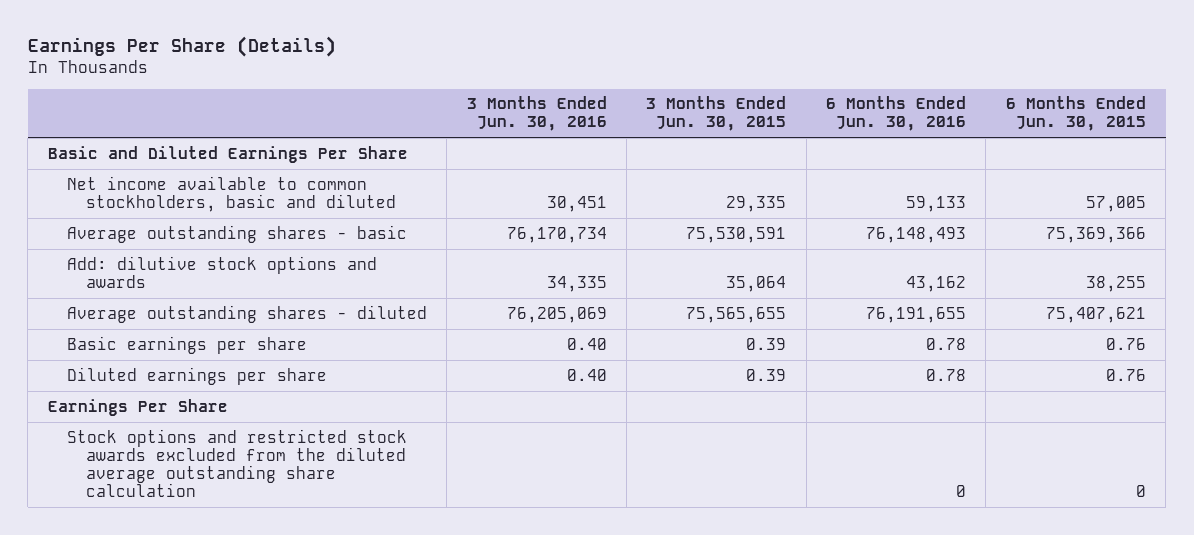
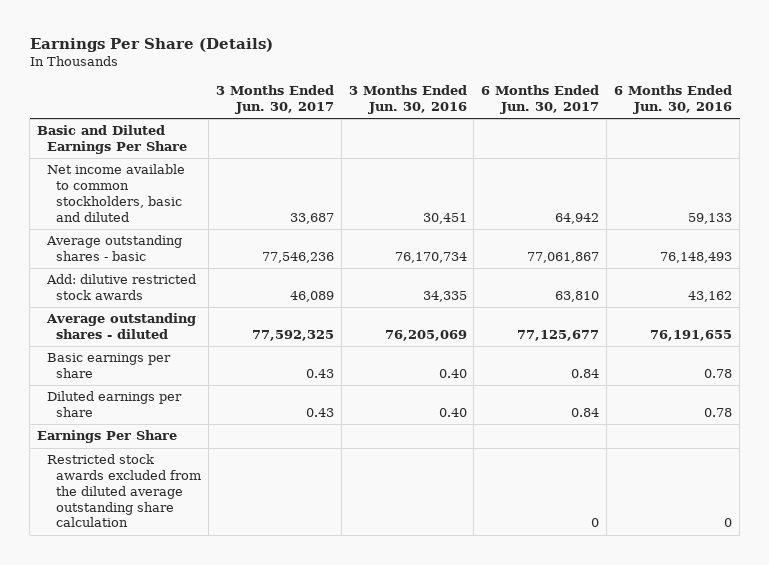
[646,96,787,132] 3 Months Ended Jun. 30, 2015 -> none
[1005,96,1146,132] 6 Months Ended Jun. 30, 2015 -> none
none -> [215,85,334,115] 3 Months Ended Jun. 30, 2017
none -> [481,85,600,115] 6 Months Ended Jun. 30, 2017
[67,255,378,288] Add: dilutive stock options and awards -> [45,274,196,301] Add: dilutive restricted stock awards
[67,428,408,498] Stock options and restricted stock awards excluded from the diluted average outstanding share calculation -> [46,454,202,528] Restricted stock awards excluded from the diluted average outstanding share calculation

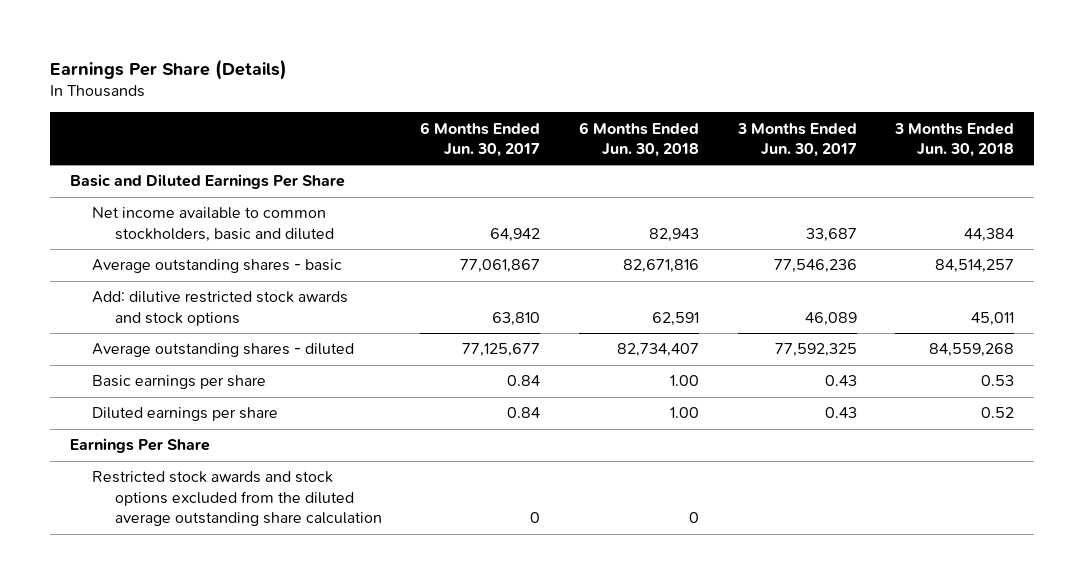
[348,85,467,115] 3 Months Ended Jun. 30, 2016 -> none
[614,85,733,115] 6 Months Ended Jun. 30, 2016 -> none
none -> [578,121,699,158] 6 Months Ended Jun. 30, 2018
none -> [894,122,1015,158] 3 Months Ended Jun. 30, 2018
[45,274,196,301] Add: dilutive restricted stock awards -> [92,291,349,326] Add: dilutive restricted stock awards and stock options
[46,454,202,528] Restricted stock awards excluded from the diluted average outstanding share calculation -> [92,471,382,527] Restricted stock awards and stock options excluded from the diluted average outstanding share calculation

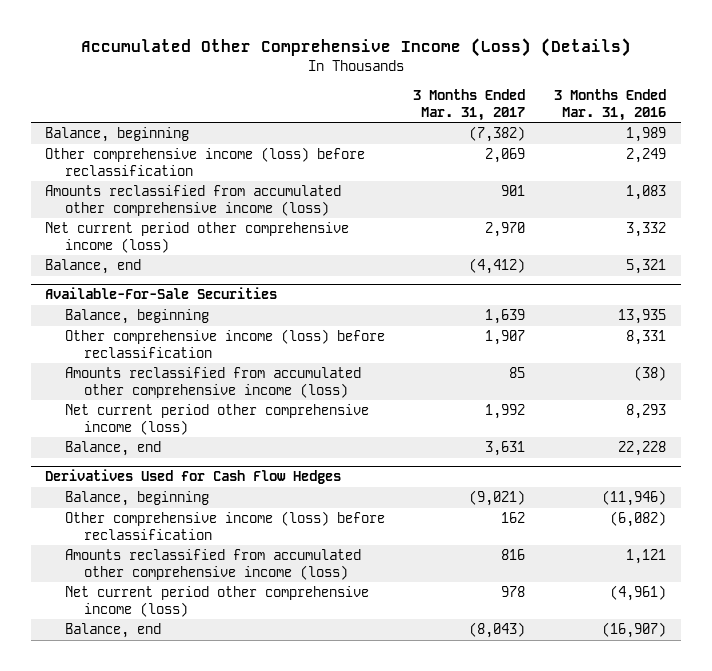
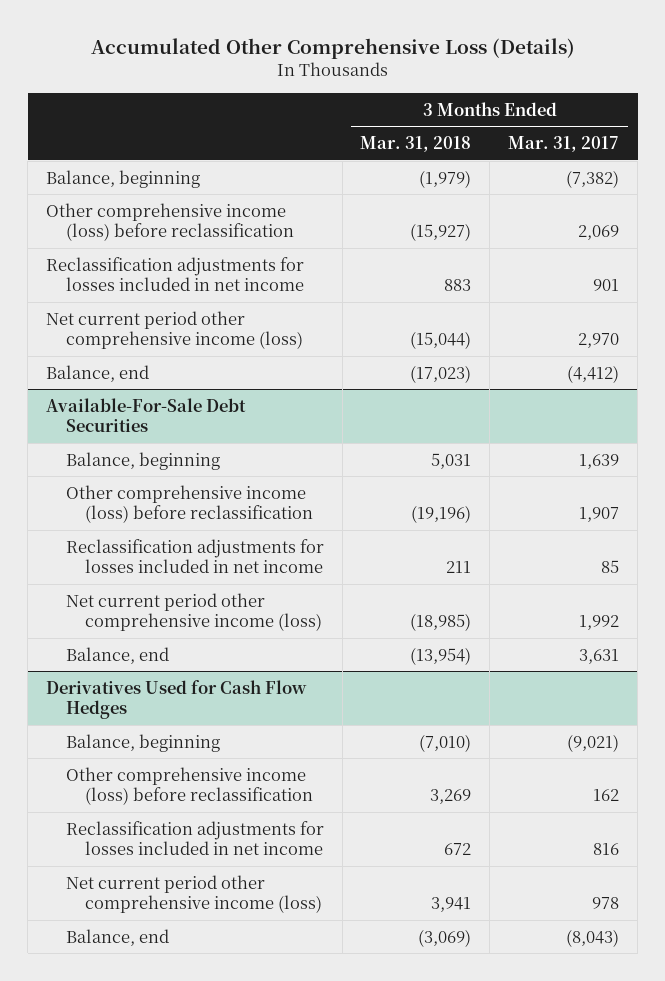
[80,38,631,58] Accumulated Other Comprehensive Income (Loss) (Details) -> [90,37,575,59] Accumulated Other Comprehensive Loss (Details)
[554,89,667,121] 3 Months Ended Mar. 31, 2016 -> none
none -> [360,136,472,153] Mar. 31, 2018
[45,185,342,216] Amounts reclassified from accumulated other comprehensive income (loss) -> [46,256,305,292] Reclassification adjustments for losses included in net income
[45,287,278,300] Available-For-Sale Securities -> [46,397,247,433] Available-For-Sale Debt Securities
[64,367,361,398] Amounts reclassified from accumulated other comprehensive income (loss) -> [65,538,324,574] Reclassification adjustments for losses included in net income
[64,549,361,580] Amounts reclassified from accumulated other comprehensive income (loss) -> [65,820,324,856] Reclassification adjustments for losses included in net income

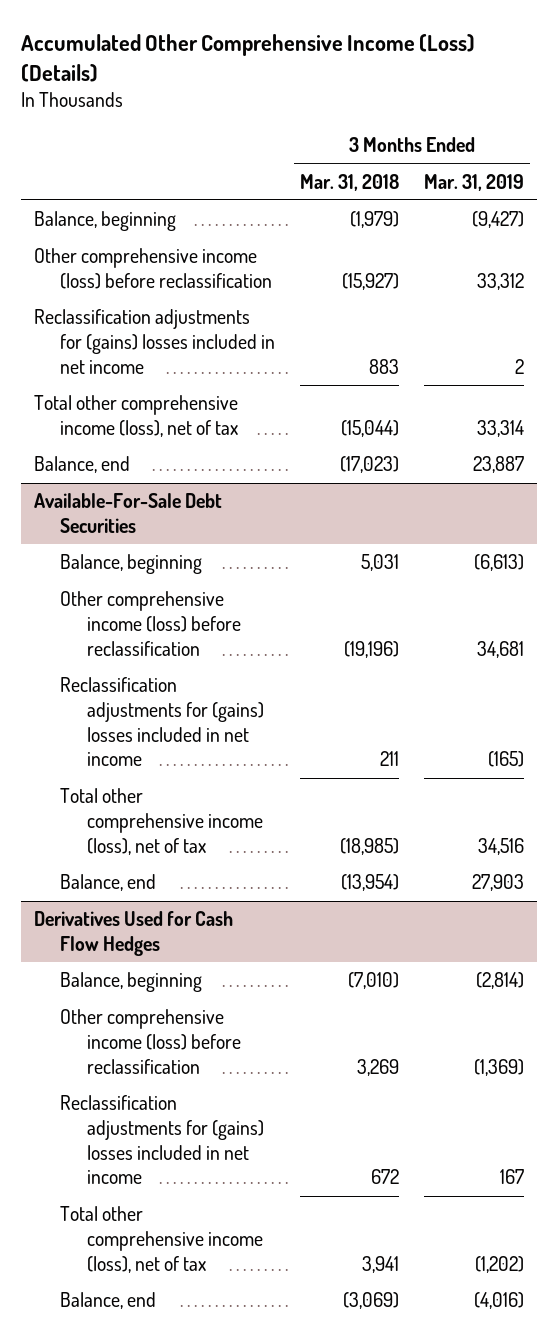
[90,37,575,59] Accumulated Other Comprehensive Loss (Details) -> [21,34,476,83] Accumulated Other Comprehensive Income (Loss) (Details)
[508,136,620,153] Mar. 31, 2017 -> none
none -> [424,173,525,191] Mar. 31, 2019
[46,256,305,292] Reclassification adjustments for losses included in net income -> [33,309,276,374] Reclassification adjustments for (gains) losses included in net income
[46,310,303,350] Net current period other comprehensive income (loss) -> [33,395,239,438] Total other comprehensive income (loss), net of tax
[65,538,324,574] Reclassification adjustments for losses included in net income -> [60,677,264,767] Reclassification adjustments for (gains) losses included in net income
[65,592,323,632] Net current period other comprehensive income (loss) -> [60,788,263,855] Total other comprehensive income (loss), net of tax
[65,820,324,856] Reclassification adjustments for losses included in net income -> [60,1095,264,1185] Reclassification adjustments for (gains) losses included in net income
[65,874,323,914] Net current period other comprehensive income (loss) -> [60,1206,263,1273] Total other comprehensive income (loss), net of tax

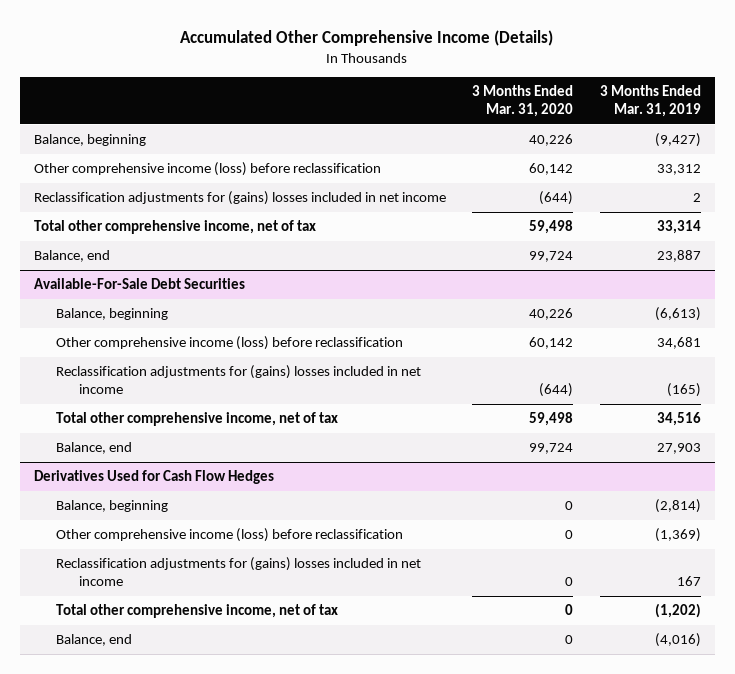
[21,34,476,83] Accumulated Other Comprehensive Income (Loss) (Details) -> [180,29,554,46] Accumulated Other Comprehensive Income (Details)
[300,173,400,191] Mar. 31, 2018 -> none
none -> [472,85,574,118] 3 Months Ended Mar. 31, 2020
[33,395,239,438] Total other comprehensive income (loss), net of tax -> [33,220,316,235] Total other comprehensive income, net of tax
[60,788,263,855] Total other comprehensive income (loss), net of tax -> [56,412,339,427] Total other comprehensive income, net of tax
[60,1206,263,1273] Total other comprehensive income (loss), net of tax -> [56,604,339,619] Total other comprehensive income, net of tax

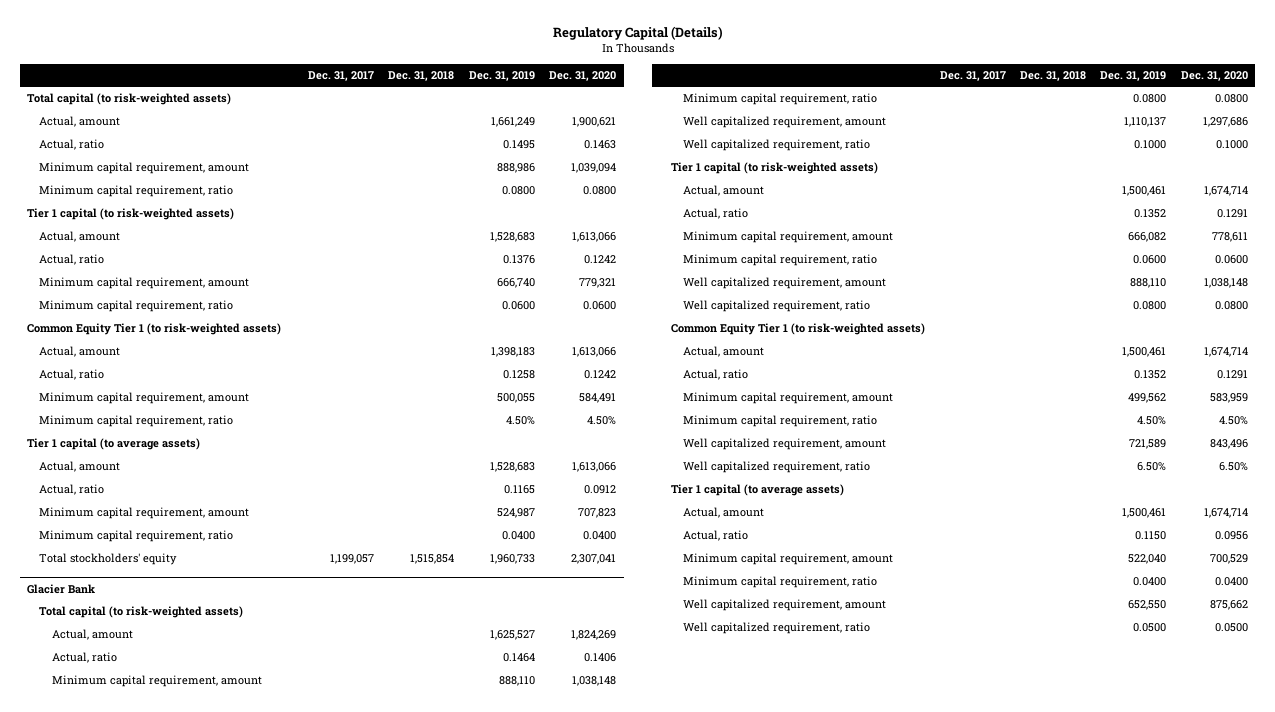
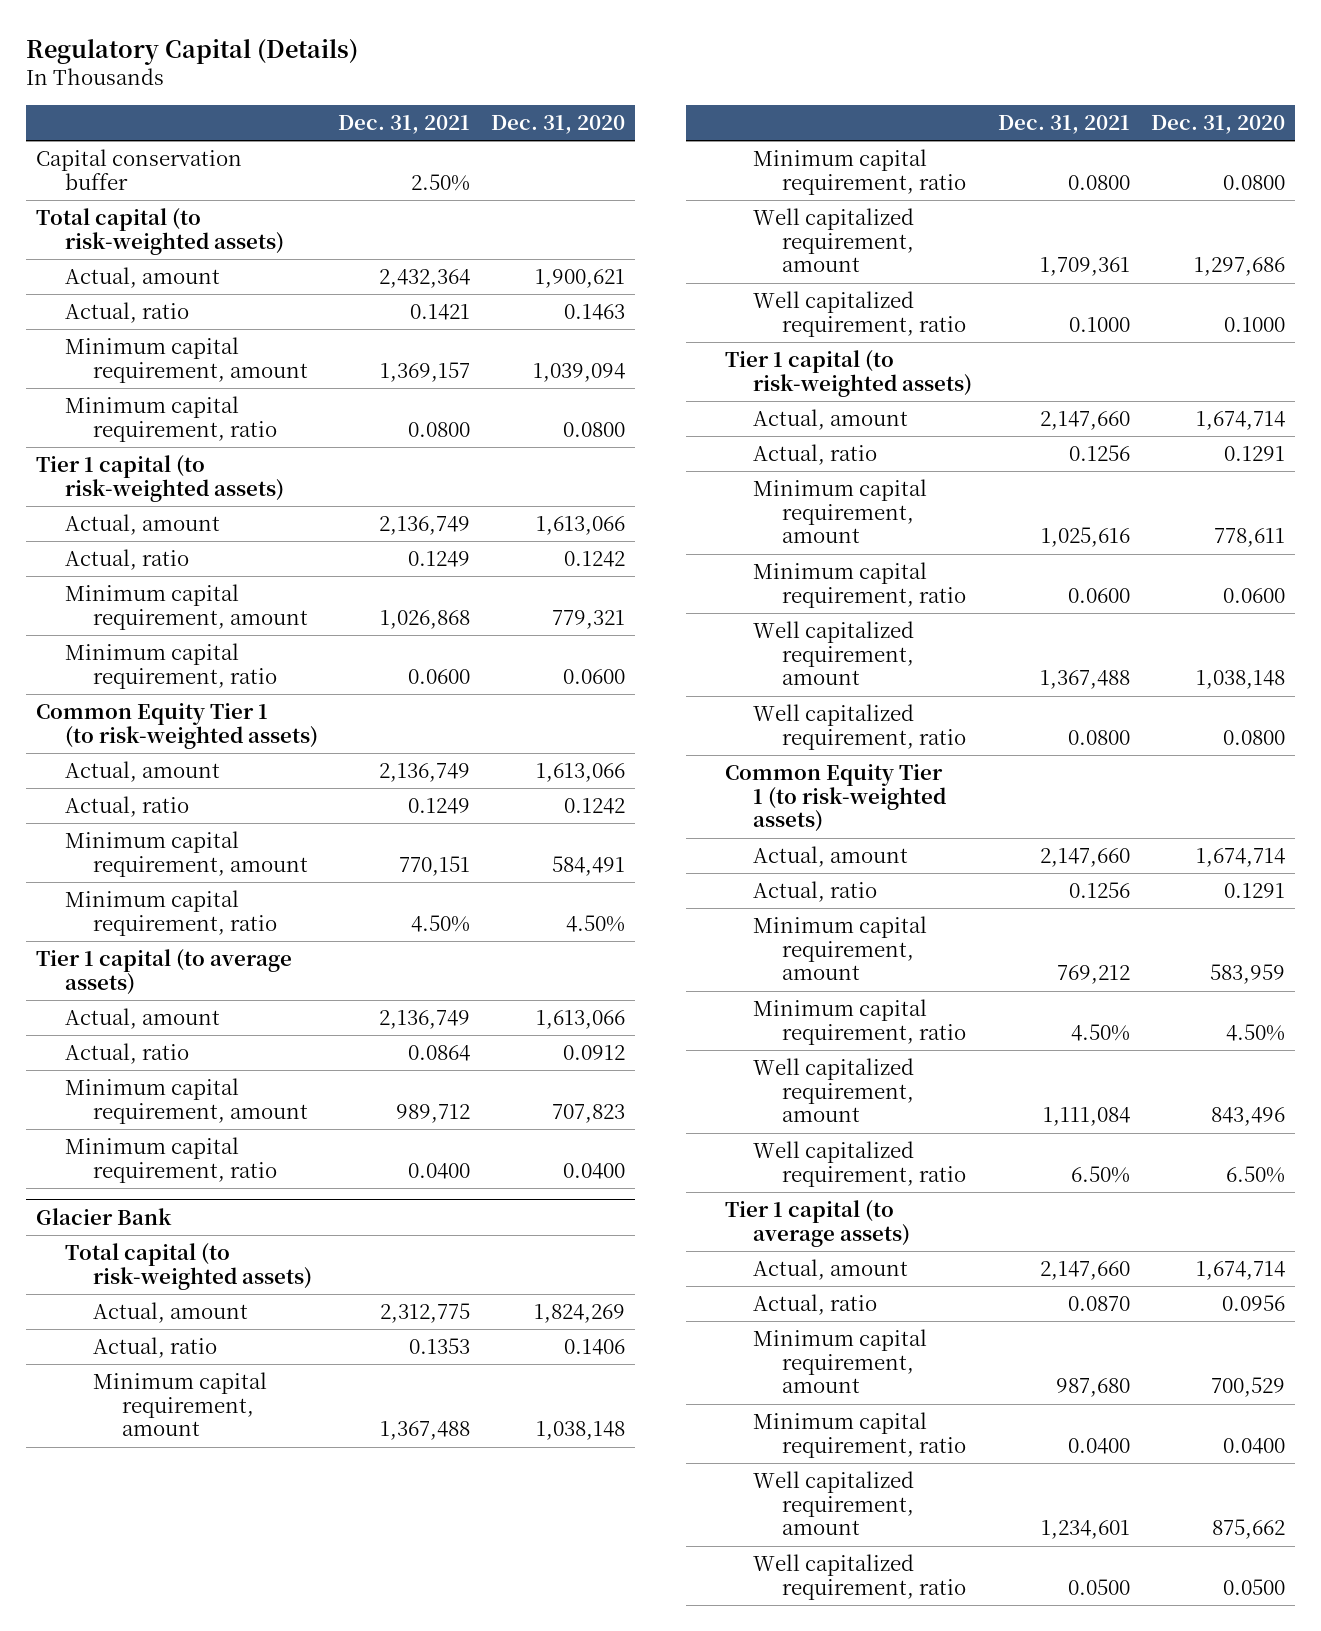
[307,70,374,81] Dec. 31, 2017 -> none
[388,70,455,81] Dec. 31, 2018 -> none
[468,70,535,81] Dec. 31, 2019 -> none
none -> [338,115,471,135] Dec. 31, 2021
none -> [36,149,243,190] Capital conservation buffer
[39,553,178,566] Total stockholders' equity -> none

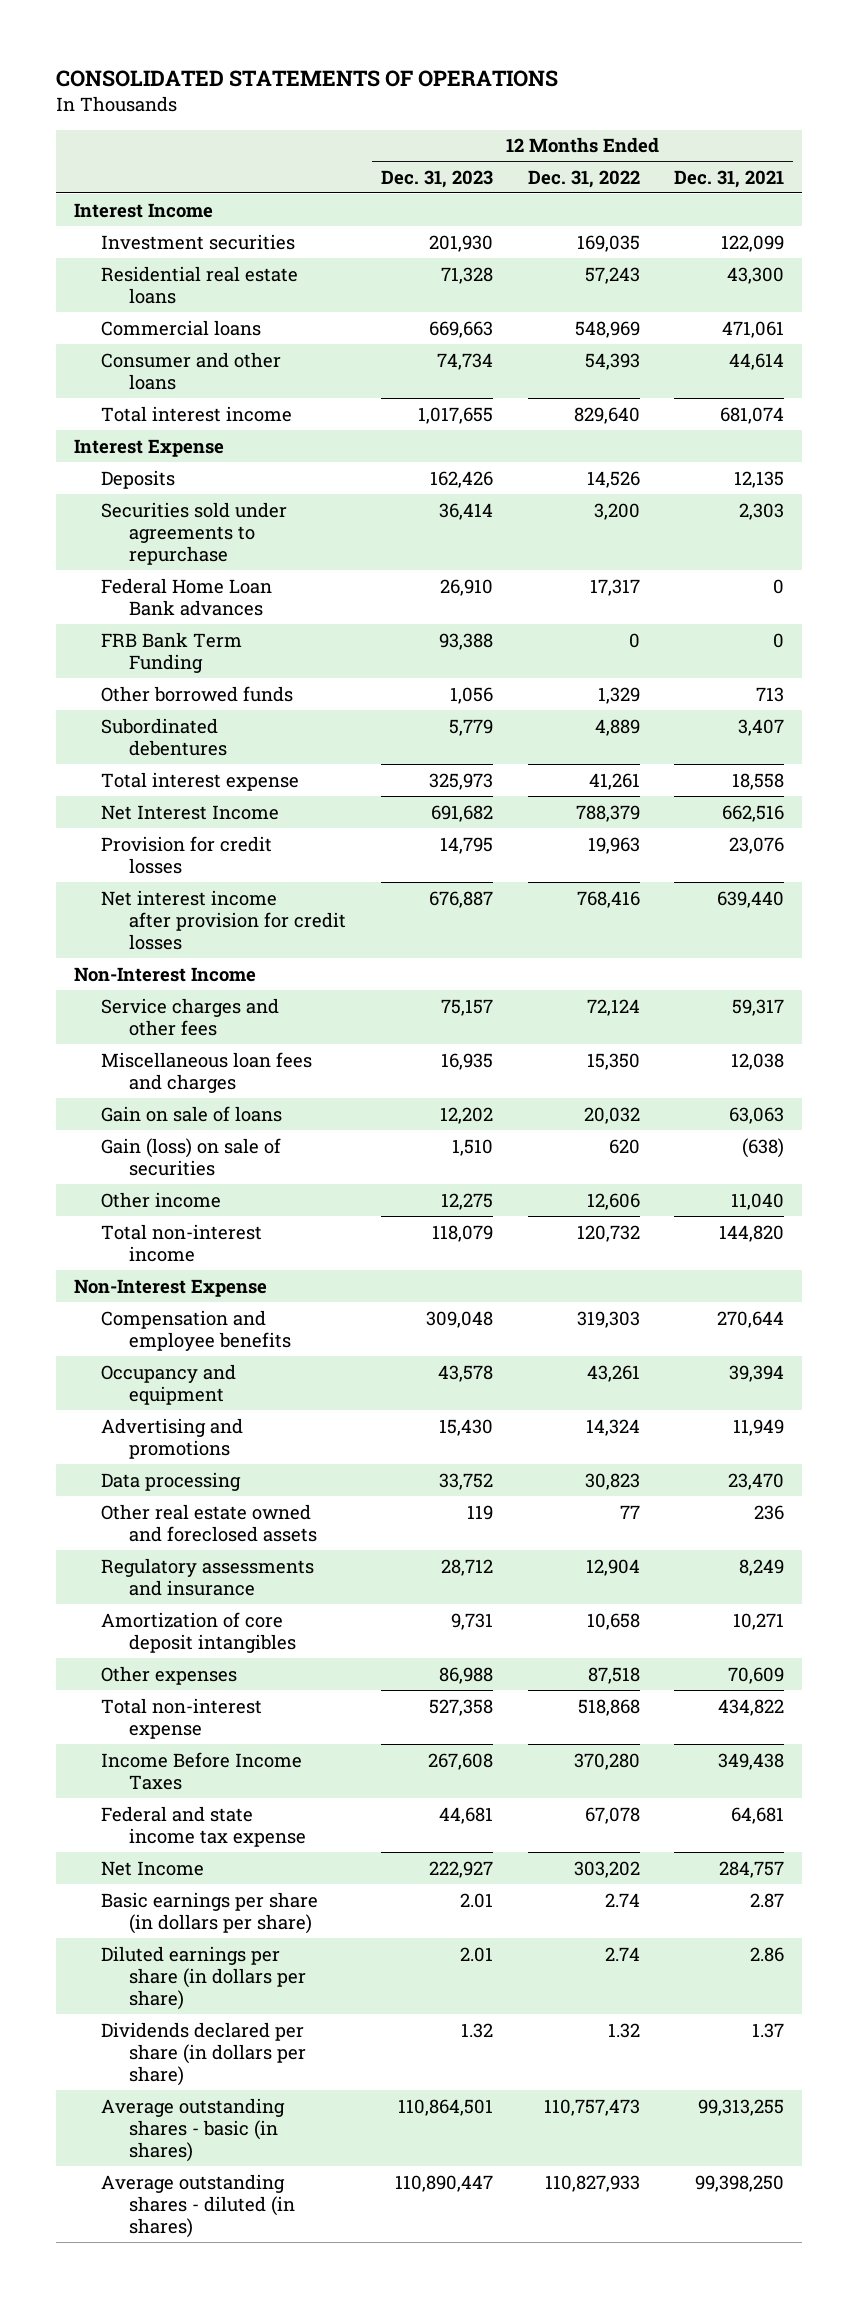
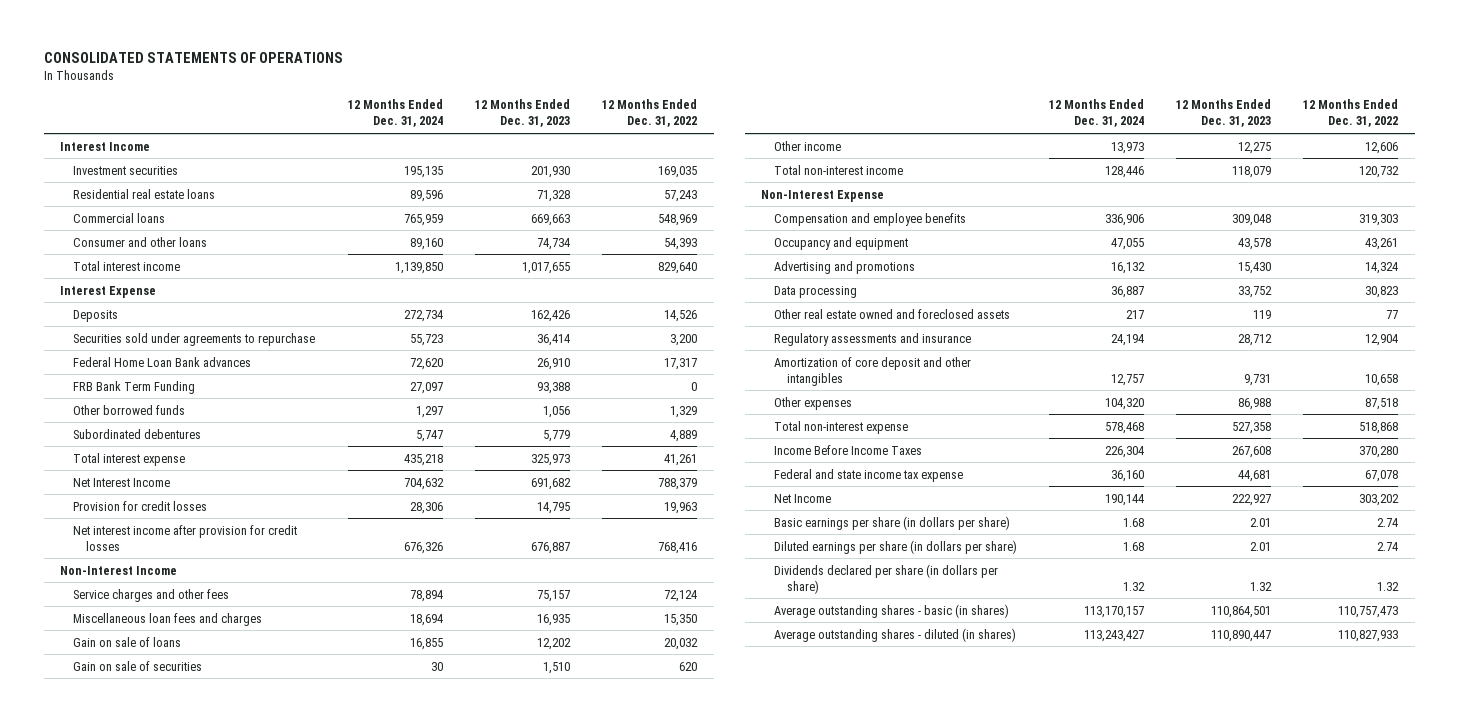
[674,169,785,188] Dec. 31, 2021 -> none
none -> [347,99,443,128] 12 Months Ended Dec. 31, 2024
[101,1137,282,1176] Gain (loss) on sale of securities -> [72,660,202,671] Gain on sale of securities
[101,1611,297,1653] Amortization of core deposit intangibles -> [773,356,971,386] Amortization of core deposit and other intangibles

